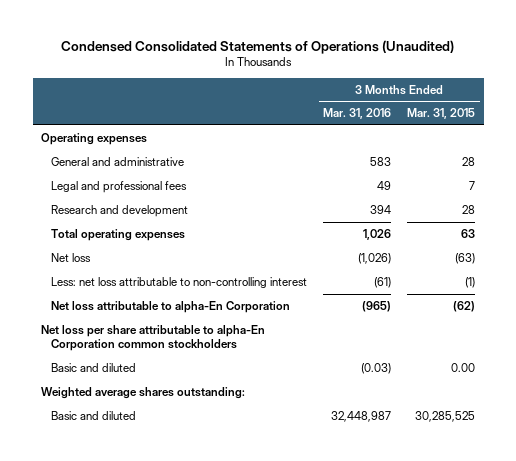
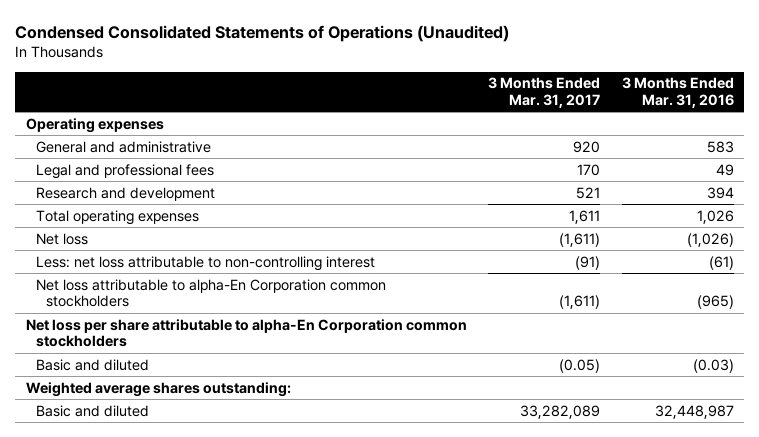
[407,108,476,120] Mar. 31, 2015 -> none
none -> [488,77,601,109] 3 Months Ended Mar. 31, 2017
[50,300,290,313] Net loss attributable to alpha-En Corporation -> [36,278,387,308] Net loss attributable to alpha-En Corporation common stockholders

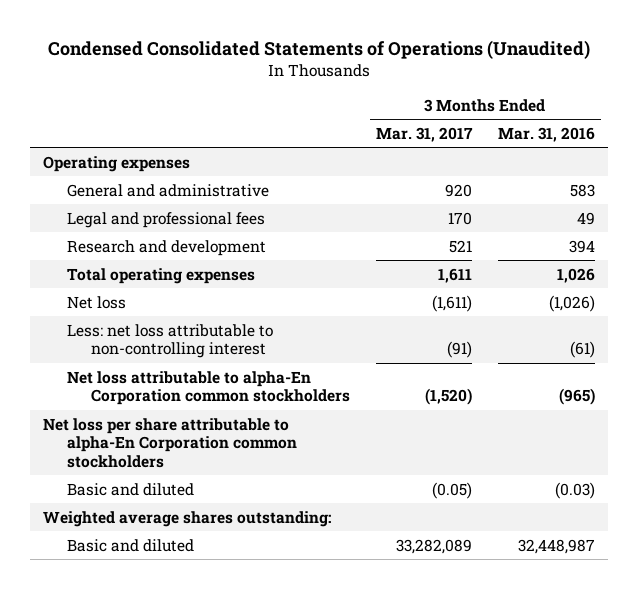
[559,295,601,310] (1,611) -> [425,388,473,406] (1,520)

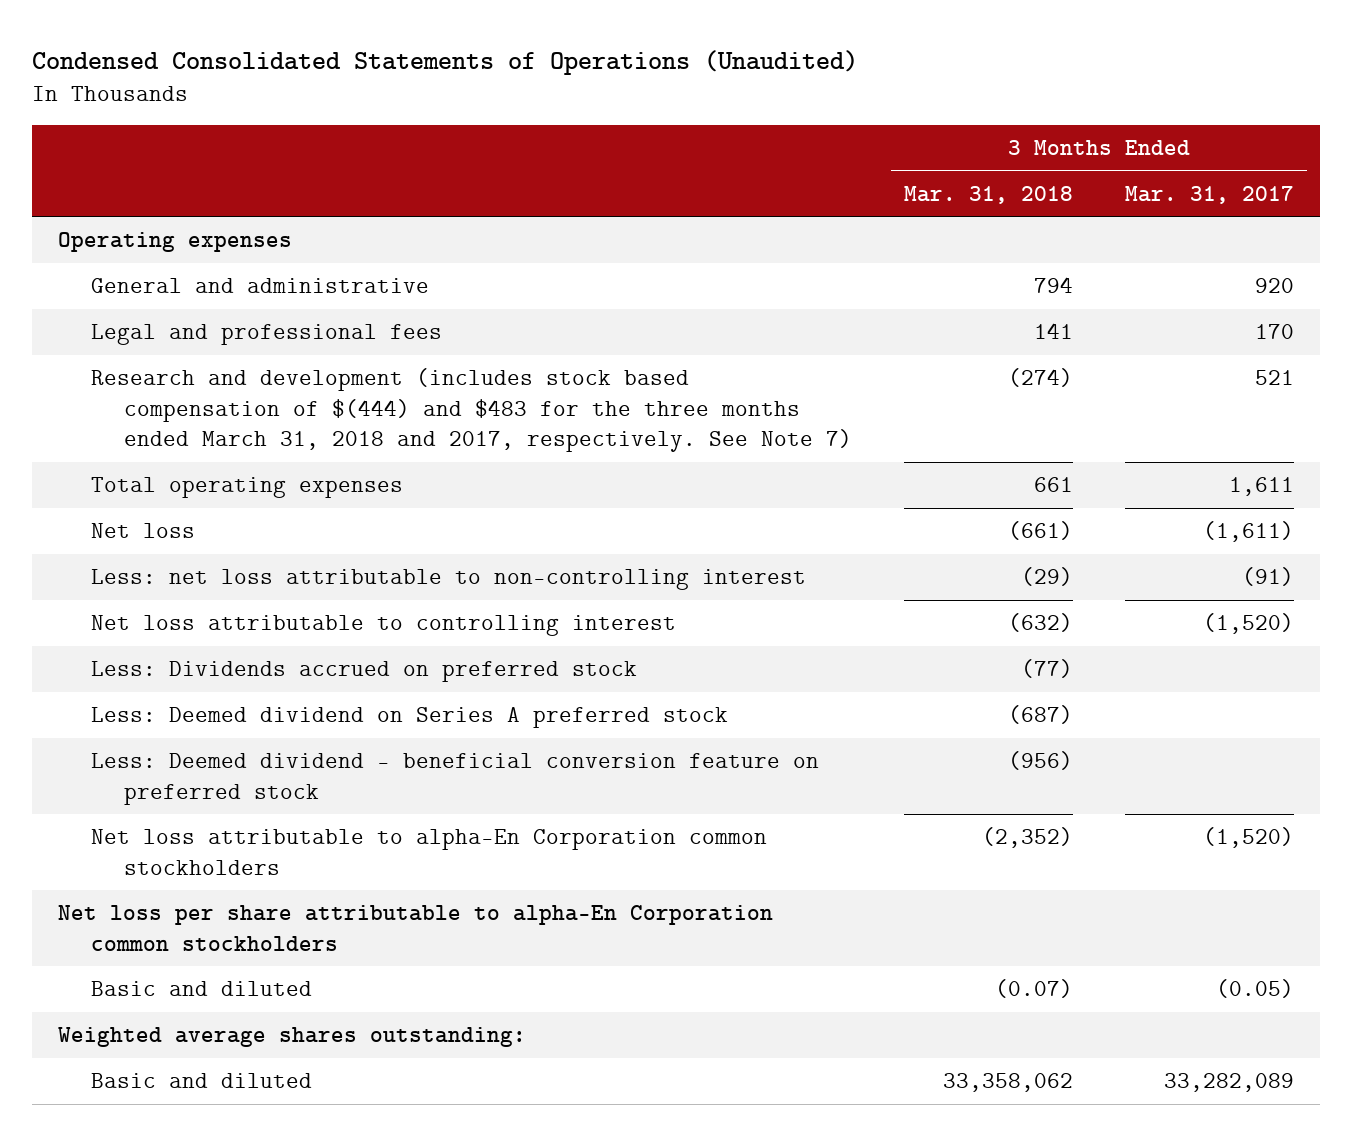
[497,126,595,142] Mar. 31, 2016 -> none
none -> [904,185,1074,204] Mar. 31, 2018
[67,239,267,256] Research and development -> [91,368,853,453] Research and development (includes stock based compensation of $(444) and $483 for the three months ended March 31, 2018 and 2017, respectively. See Note 7)
none -> [91,615,677,637] Net loss attributable to controlling interest
none -> [91,661,638,683] Less: Dividends accrued on preferred stock
none -> [91,707,729,729] Less: Deemed dividend on Series A preferred stock
none -> [91,753,820,805] Less: Deemed dividend - beneficial conversion feature on preferred stock

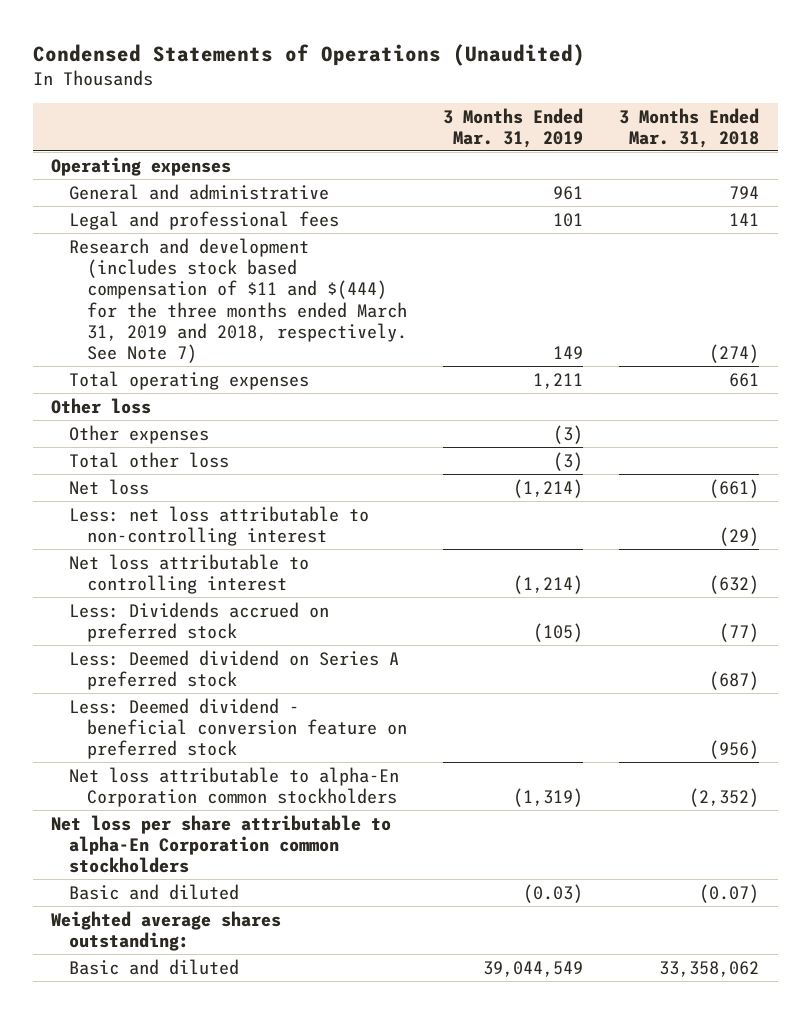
[32,50,859,76] Condensed Consolidated Statements of Operations (Unaudited) -> [33,43,586,66] Condensed Statements of Operations (Unaudited)
[1124,185,1294,204] Mar. 31, 2017 -> none
none -> [443,107,584,148] 3 Months Ended Mar. 31, 2019
[91,368,853,453] Research and development (includes stock based compensation of $(444) and $483 for the three months ended March 31, 2018 and 2017, respectively. See Note 7) -> [69,237,407,364] Research and development (includes stock based compensation of $11 and $(444) for the three months ended March 31, 2019 and 2018, respectively. See Note 7)
none -> [51,397,152,414] Other loss
none -> [69,424,210,444] Other expenses
none -> [69,451,230,468] Total other loss

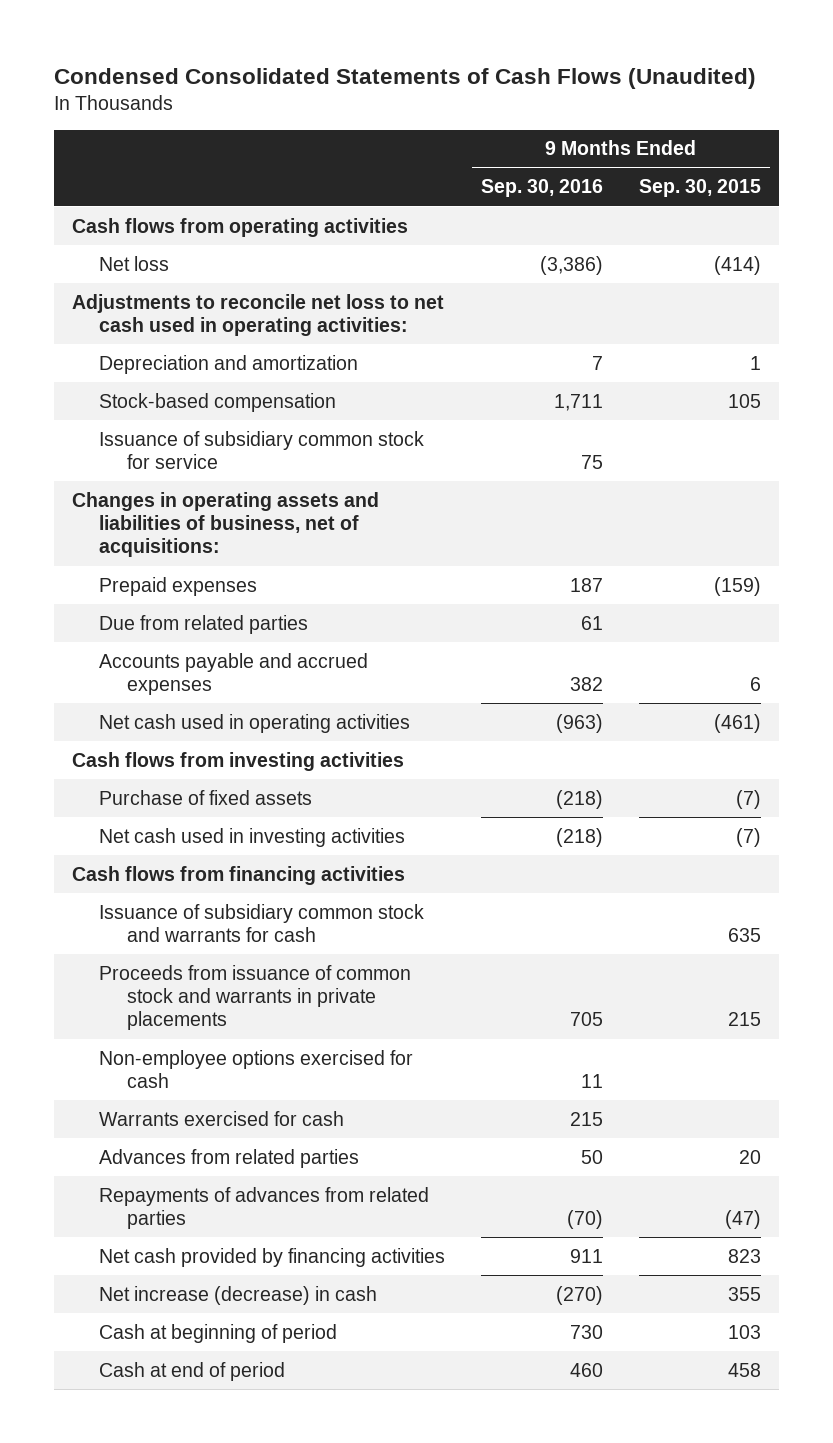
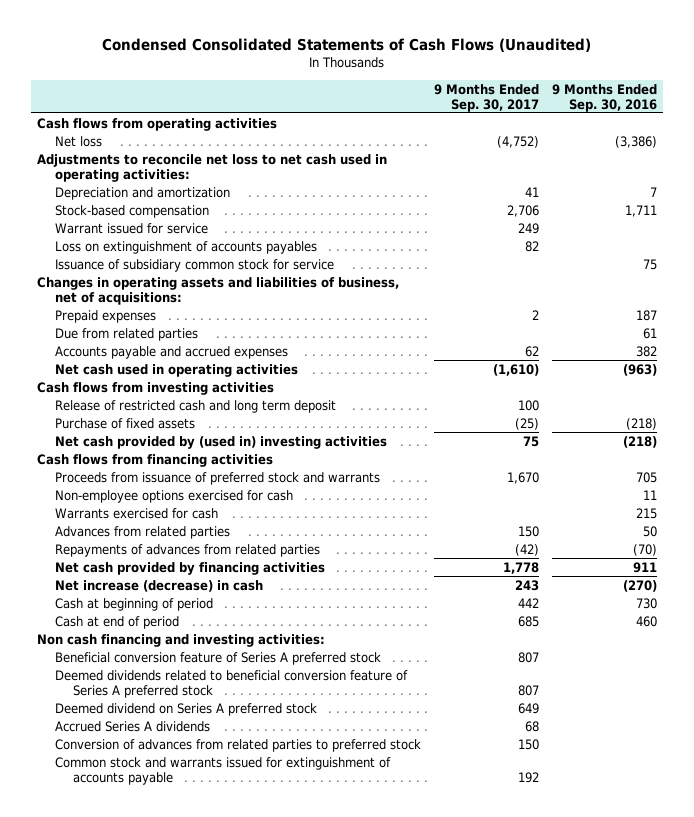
[638,179,761,198] Sep. 30, 2015 -> none
none -> [433,83,539,112] 9 Months Ended Sep. 30, 2017
none -> [55,222,209,234] Warrant issued for service
none -> [55,240,318,254] Loss on extinguishment of accounts payables
none -> [55,399,337,413] Release of restricted cash and long term deposit
[99,827,406,847] Net cash used in investing activities -> [55,435,388,449] Net cash provided by (used in) investing activities
[99,903,425,943] Issuance of subsidiary common stock and warrants for cash -> none
[99,964,412,1031] Proceeds from issuance of common stock and warrants in private placements -> [55,471,381,485] Proceeds from issuance of preferred stock and warrants
none -> [37,633,326,647] Non cash financing and investing activities:
none -> [55,651,382,665] Beneficial conversion feature of Series A preferred stock
none -> [55,669,409,698] Deemed dividends related to beneficial conversion feature of Series A preferred stock
none -> [55,702,318,716] Deemed dividend on Series A preferred stock
none -> [55,720,211,732] Accrued Series A dividends
none -> [55,738,422,752] Conversion of advances from related parties to preferred stock
none -> [55,756,392,785] Common stock and warrants issued for extinguishment of accounts payable

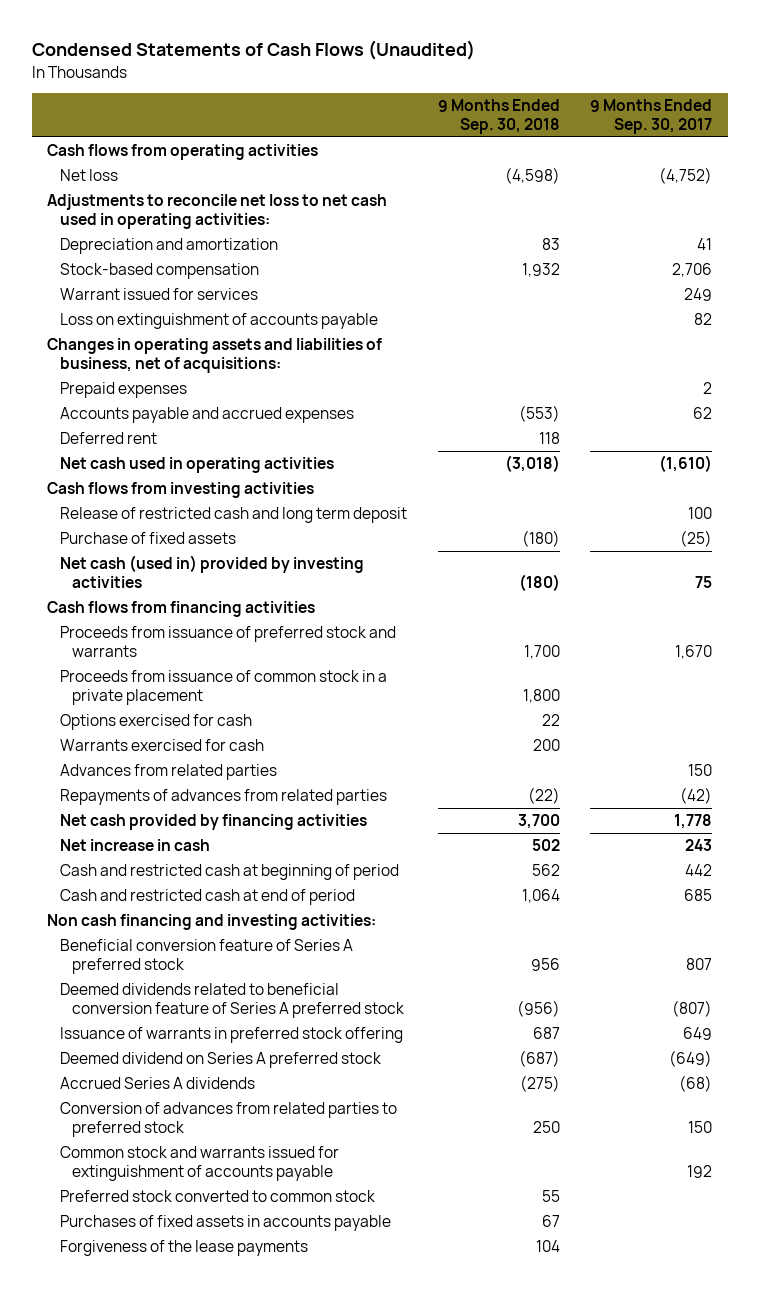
[101,38,591,53] Condensed Consolidated Statements of Cash Flows (Unaudited) -> [32,40,476,61] Condensed Statements of Cash Flows (Unaudited)
[551,83,657,112] 9 Months Ended Sep. 30, 2016 -> none
none -> [437,99,560,135] 9 Months Ended Sep. 30, 2018
[55,258,335,272] Issuance of subsidiary common stock for service -> none
[55,222,209,234] Warrant issued for service -> [59,288,258,301] Warrant issued for services
[55,240,318,254] Loss on extinguishment of accounts payables -> [59,313,378,330] Loss on extinguishment of accounts payable
[55,327,199,341] Due from related parties -> none
none -> [59,432,157,445] Deferred rent
[55,435,388,449] Net cash provided by (used in) investing activities -> [59,555,364,588] Net cash (used in) provided by investing activities
none -> [59,670,387,705] Proceeds from issuance of common stock in a private placement
[55,489,294,503] Non-employee options exercised for cash -> [59,714,252,731] Options exercised for cash
[55,579,264,592] Net increase (decrease) in cash -> [59,839,210,852] Net increase in cash
[55,597,214,611] Cash at beginning of period -> [59,864,399,881] Cash and restricted cash at beginning of period
[55,615,180,629] Cash at end of period -> [59,889,355,906] Cash and restricted cash at end of period
[517,684,539,696] 807 -> [672,999,713,1017] (807)
none -> [59,1027,403,1044] Issuance of warrants in preferred stock offering
[517,702,539,714] 649 -> [669,1050,713,1068] (649)
[524,720,539,732] 68 -> [679,1075,713,1093] (68)
none -> [59,1190,375,1203] Preferred stock converted to common stock
none -> [59,1215,391,1232] Purchases of fixed assets in accounts payable
none -> [59,1240,308,1257] Forgiveness of the lease payments

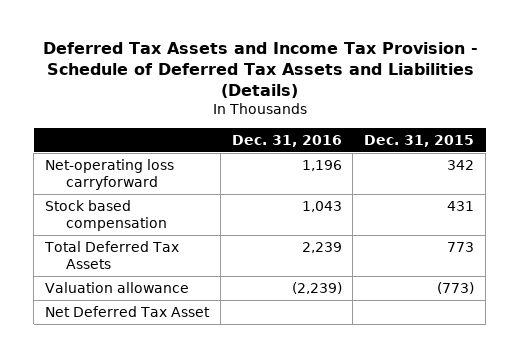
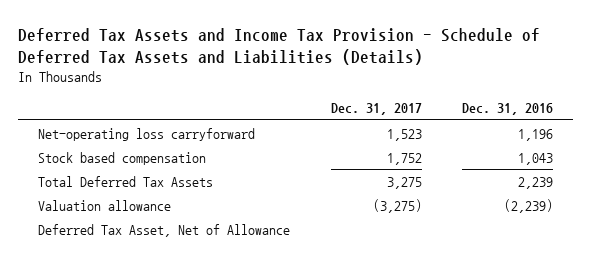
[364,134,475,147] Dec. 31, 2015 -> none
none -> [330,103,422,116] Dec. 31, 2017
[44,305,210,317] Net Deferred Tax Asset -> [38,223,291,237] Deferred Tax Asset, Net of Allowance

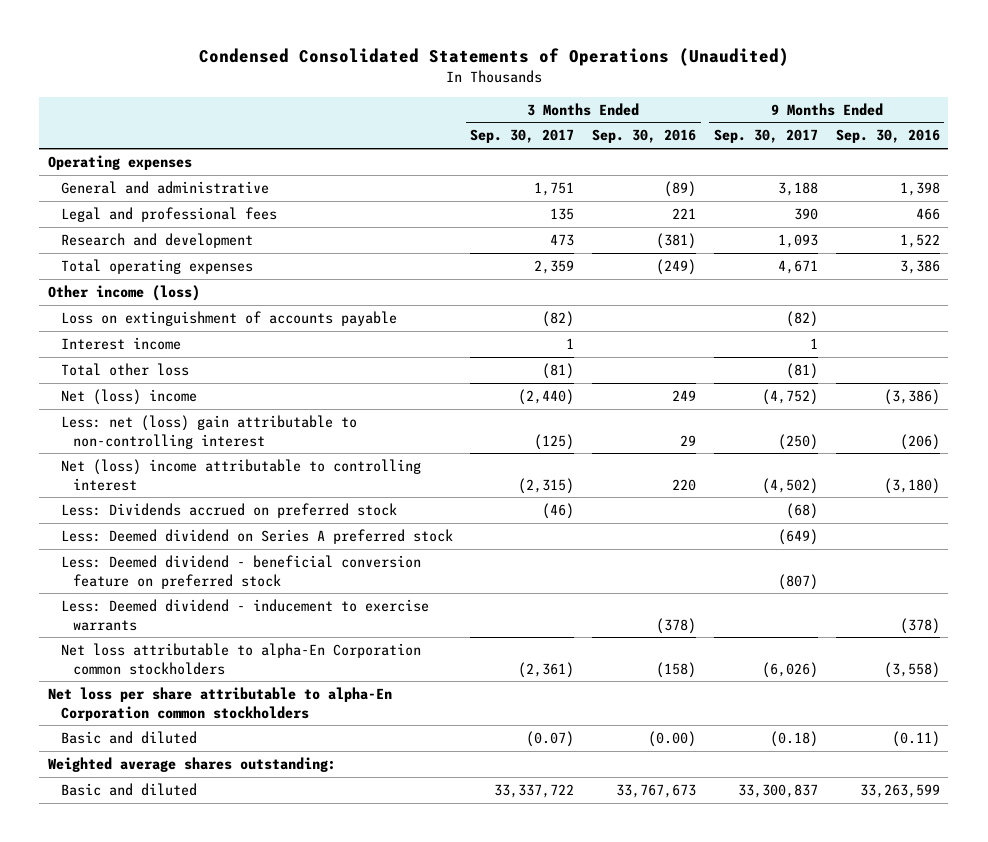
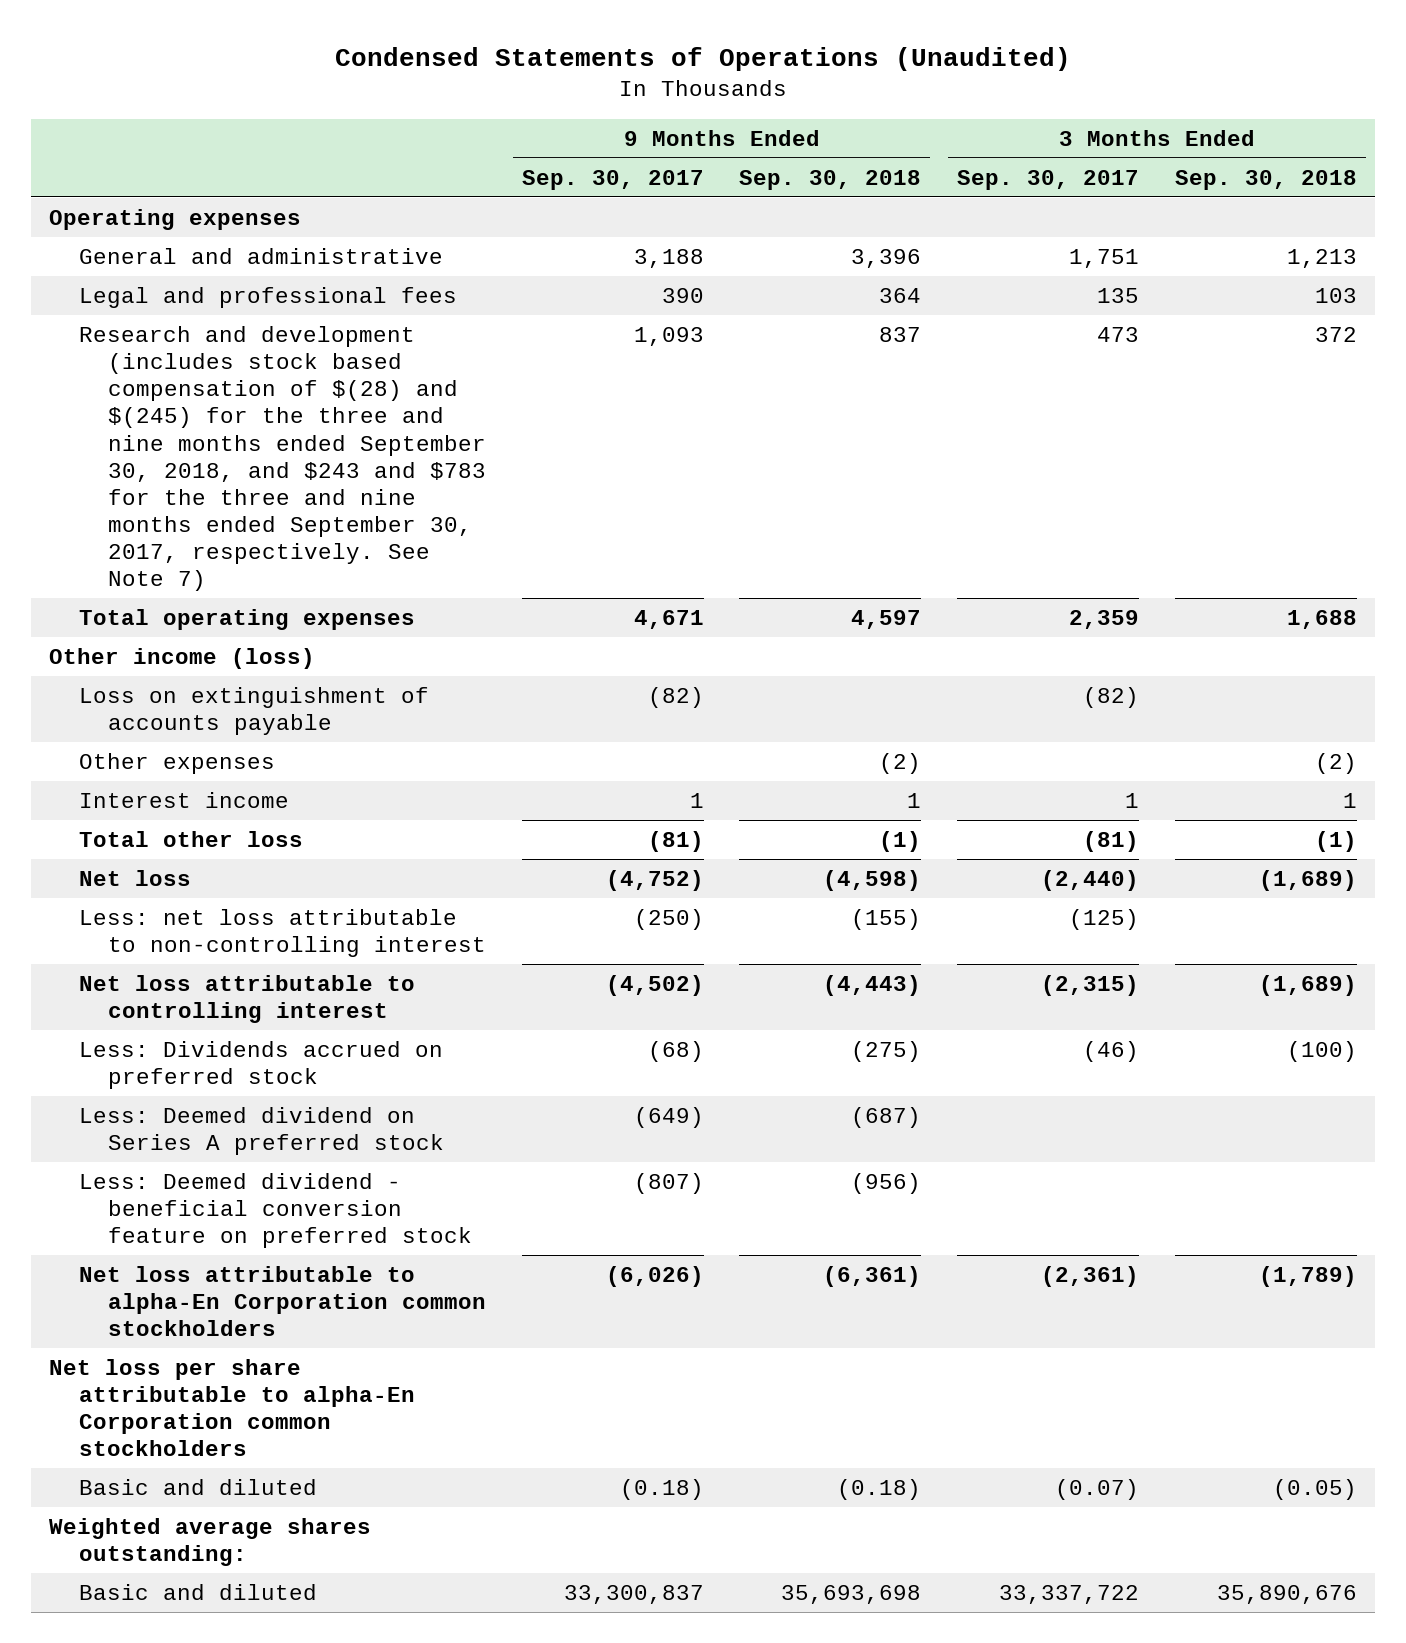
[198,48,789,67] Condensed Consolidated Statements of Operations (Unaudited) -> [334,47,1071,72] Condensed Statements of Operations (Unaudited)
[592,129,697,144] Sep. 30, 2016 -> none
[835,129,940,144] Sep. 30, 2016 -> none
none -> [739,169,922,190] Sep. 30, 2018
none -> [1174,169,1357,190] Sep. 30, 2018
[60,233,253,249] Research and development -> [78,325,487,592] Research and development (includes stock based compensation of $(28) and $(245) for the three and nine months ended September 30, 2018, and $243 and $783 for the three and nine months ended September 30, 2017, respectively. See Note 7)
none -> [78,752,275,774] Other expenses
[60,389,197,406] Net (loss) income -> [78,869,191,886] Net loss
[60,415,357,449] Less: net (loss) gain attributable to non-controlling interest -> [78,908,487,958] Less: net loss attributable to non-controlling interest
[60,459,421,491] Net (loss) income attributable to controlling interest -> [78,974,415,1024] Net loss attributable to controlling interest
[60,599,429,631] Less: Deemed dividend - inducement to exercise warrants -> none

